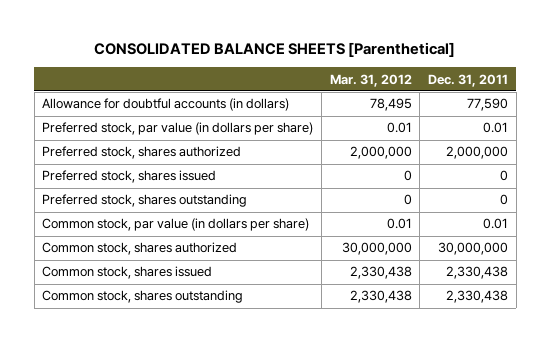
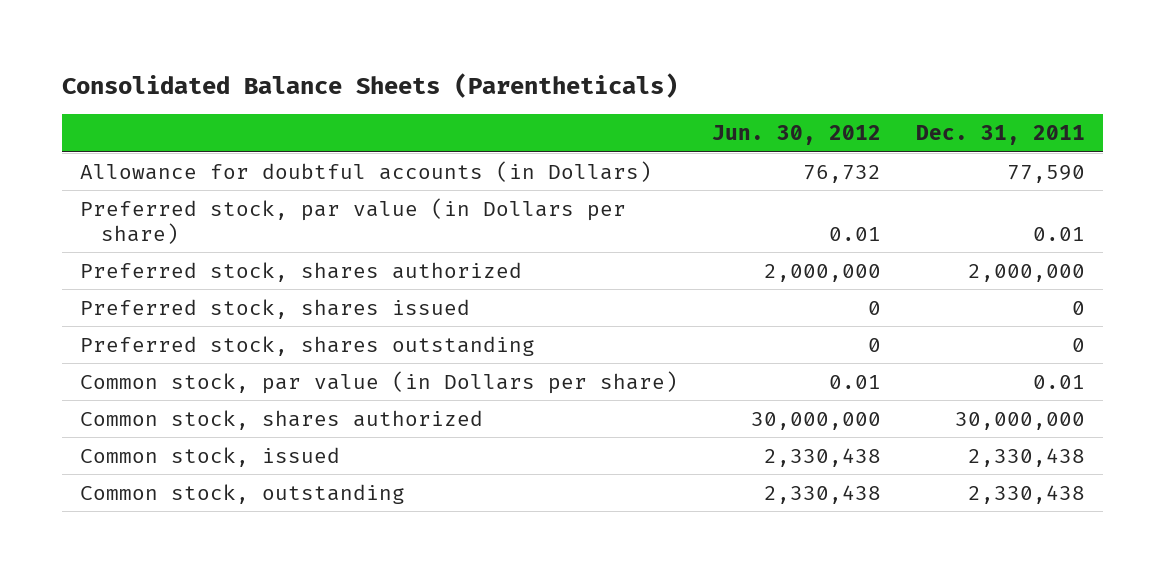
[94,42,456,58] CONSOLIDATED BALANCE SHEETS [Parenthetical] -> [62,72,679,98] Consolidated Balance Sheets (Parentheticals)
[329,73,412,87] Mar. 31, 2012 -> none
none -> [712,125,882,146] Jun. 30, 2012
[42,98,290,112] Allowance for doubtful accounts (in dollars) -> [79,160,652,182] Allowance for doubtful accounts (in Dollars)
[42,122,314,136] Preferred stock, par value (in dollars per share) -> [79,197,626,244] Preferred stock, par value (in Dollars per share)
[42,218,310,232] Common stock, par value (in dollars per share) -> [79,370,678,394] Common stock, par value (in Dollars per share)
[42,266,213,280] Common stock, shares issued -> [79,446,340,467] Common stock, issued
[42,290,244,304] Common stock, shares outstanding -> [79,483,405,504] Common stock, outstanding

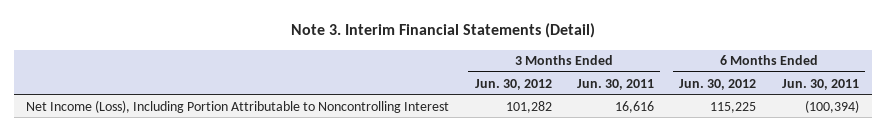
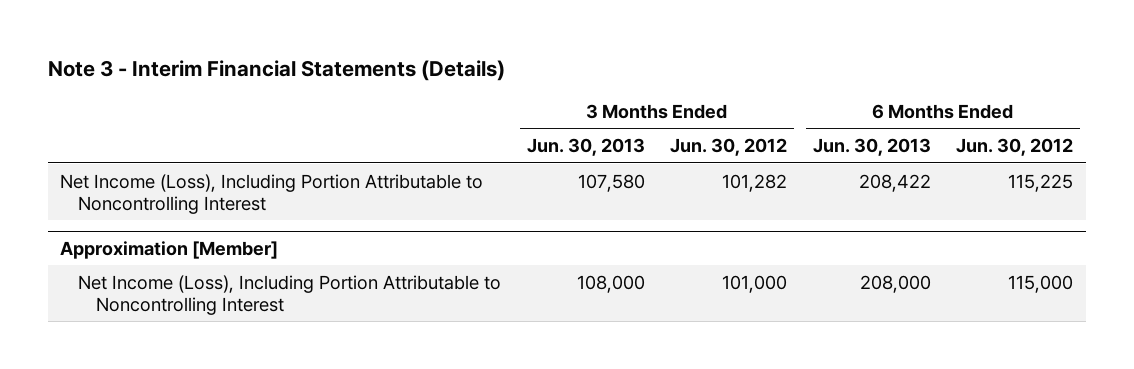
[290,23,595,39] Note 3. Interim Financial Statements (Detail) -> [47,60,505,82] Note 3 - Interim Financial Statements (Details)
[577,78,655,90] Jun. 30, 2011 -> none
[781,78,859,90] Jun. 30, 2011 -> none
none -> [526,138,645,157] Jun. 30, 2013
none -> [812,138,931,157] Jun. 30, 2013
none -> [60,240,279,259] Approximation [Member]
none -> [78,274,502,315] Net Income (Loss), Including Portion Attributable to Noncontrolling Interest

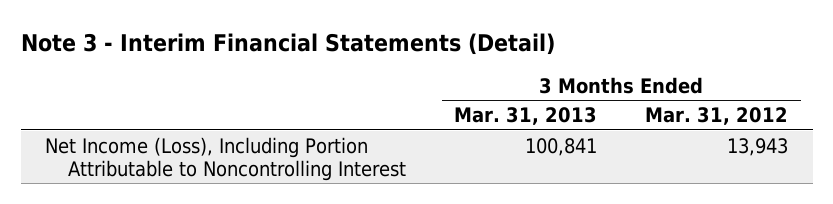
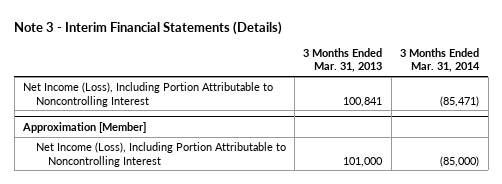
[20,33,555,56] Note 3 - Interim Financial Statements (Detail) -> [14,20,283,35] Note 3 - Interim Financial Statements (Details)
[645,107,789,126] Mar. 31, 2012 -> none
none -> [400,47,481,73] 3 Months Ended Mar. 31, 2014
none -> [22,121,147,133] Approximation [Member]
none -> [35,141,286,167] Net Income (Loss), Including Portion Attributable to Noncontrolling Interest

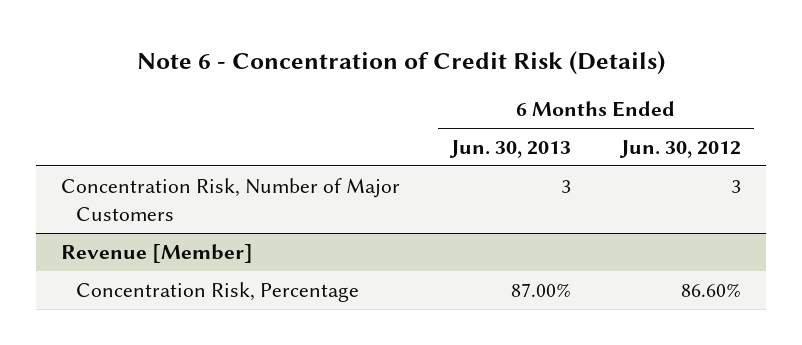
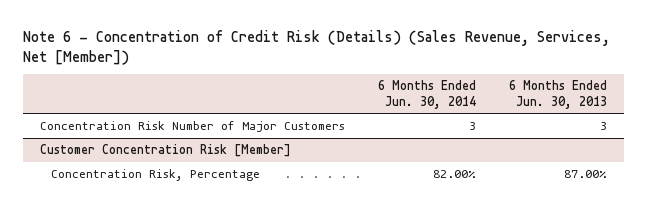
[137,51,666,76] Note 6 - Concentration of Credit Risk (Details) -> [22,30,610,65] Note 6 - Concentration of Credit Risk (Details) (Sales Revenue, Services, Net [Member])
[619,140,742,159] Jun. 30, 2012 -> none
none -> [377,80,476,109] 6 Months Ended Jun. 30, 2014
[60,243,253,263] Revenue [Member] -> none
[60,177,400,221] Concentration Risk, Number of Major Customers -> [39,121,345,133] Concentration Risk Number of Major Customers
none -> [39,144,291,158] Customer Concentration Risk [Member]

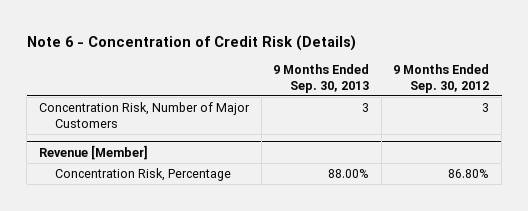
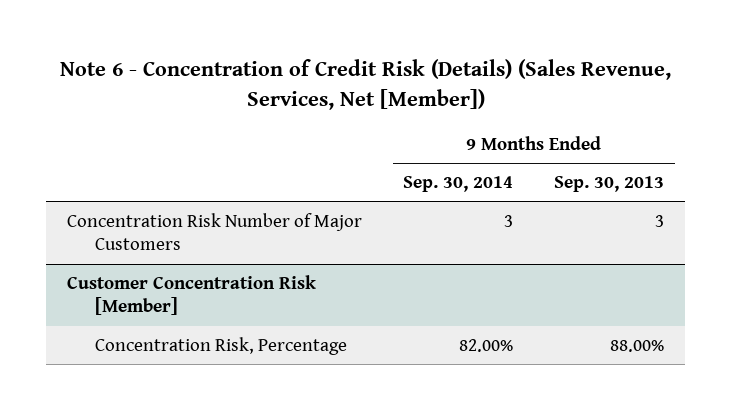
[26,34,356,51] Note 6 - Concentration of Credit Risk (Details) -> [59,59,671,110] Note 6 - Concentration of Credit Risk (Details) (Sales Revenue, Services, Net [Member])
[393,64,490,93] 9 Months Ended Sep. 30, 2012 -> none
none -> [403,176,514,193] Sep. 30, 2014
[39,144,149,160] Revenue [Member] -> none
[39,102,251,128] Concentration Risk, Number of Major Customers -> [66,213,362,251] Concentration Risk Number of Major Customers
none -> [66,275,316,316] Customer Concentration Risk [Member]

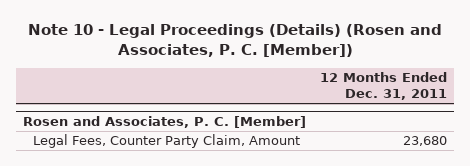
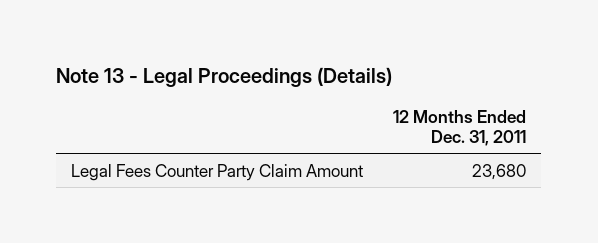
[28,24,443,58] Note 10 - Legal Proceedings (Details) (Rosen and Associates, P. C. [Member]) -> [56,67,393,88] Note 13 - Legal Proceedings (Details)
[22,116,306,129] Rosen and Associates, P. C. [Member] -> none
[32,134,300,149] Legal Fees, Counter Party Claim, Amount -> [71,163,364,181] Legal Fees Counter Party Claim Amount

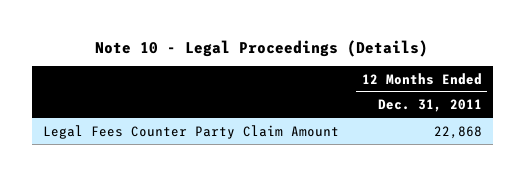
[56,67,393,88] Note 13 - Legal Proceedings (Details) -> [95,39,429,57] Note 10 - Legal Proceedings (Details)
[472,163,527,180] 23,680 -> [433,125,482,139] 22,868

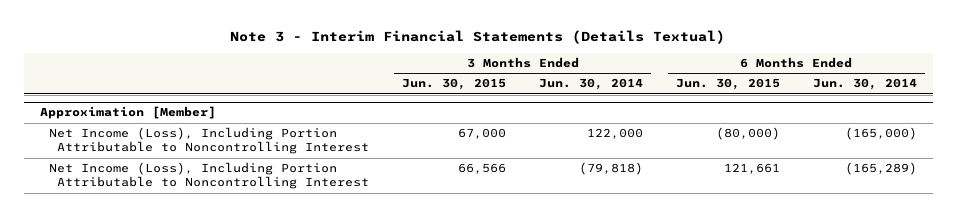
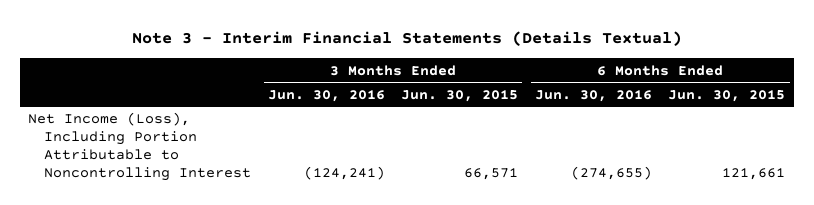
[539,78,644,91] Jun. 30, 2014 -> none
[812,78,917,91] Jun. 30, 2014 -> none
none -> [267,89,385,102] Jun. 30, 2016
none -> [534,89,652,102] Jun. 30, 2016
[39,106,216,120] Approximation [Member] -> none
[48,162,370,190] Net Income (Loss), Including Portion Attributable to Noncontrolling Interest -> none
[458,128,507,140] 67,000 -> [464,168,519,181] 66,571
[715,127,780,141] (80,000) -> [722,168,786,181] 121,661

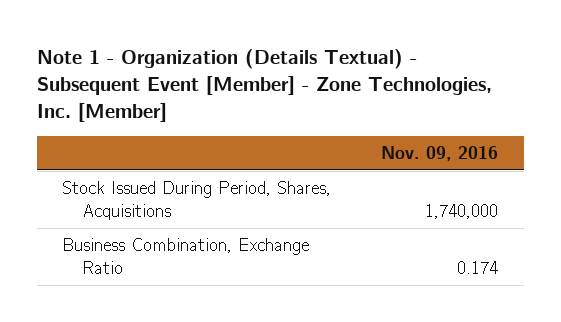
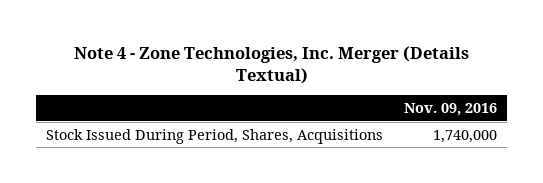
[37,49,493,123] Note 1 - Organization (Details Textual) - Subsequent Event [Member] - Zone Technologies, Inc. [Member] -> [73,45,469,85] Note 4 - Zone Technologies, Inc. Merger (Details Textual)
[62,238,310,274] Business Combination, Exchange Ratio -> none

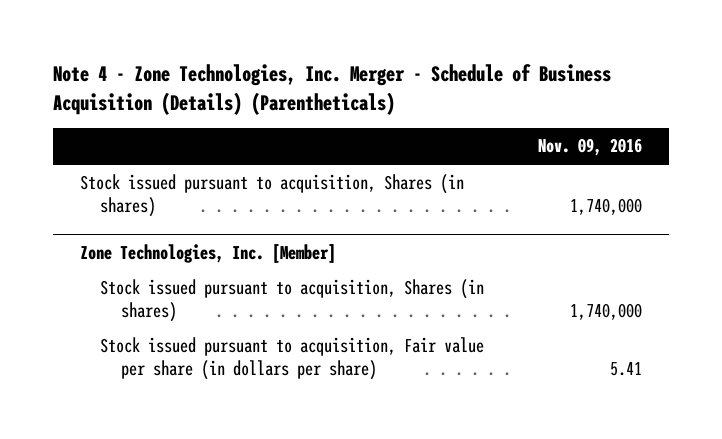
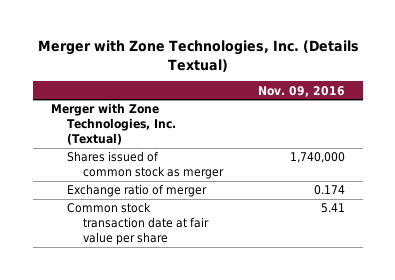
[52,64,611,115] Note 4 - Zone Technologies, Inc. Merger - Schedule of Business Acquisition (Details) (Parentheticals) -> [37,40,359,72] Merger with Zone Technologies, Inc. (Details Textual)
[79,243,336,263] Zone Technologies, Inc. [Member] -> none
[100,279,485,322] Stock issued pursuant to acquisition, Shares (in shares) -> none
none -> [50,103,176,146] Merger with Zone Technologies, Inc. (Textual)
[79,174,464,217] Stock issued pursuant to acquisition, Shares (in shares) -> [66,151,224,180] Shares issued of common stock as merger
none -> [66,184,207,198] Exchange ratio of merger
[100,337,485,380] Stock issued pursuant to acquisition, Fair value per share (in dollars per share) -> [66,202,209,246] Common stock transaction date at fair value per share

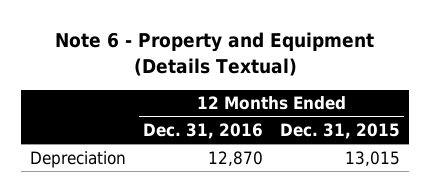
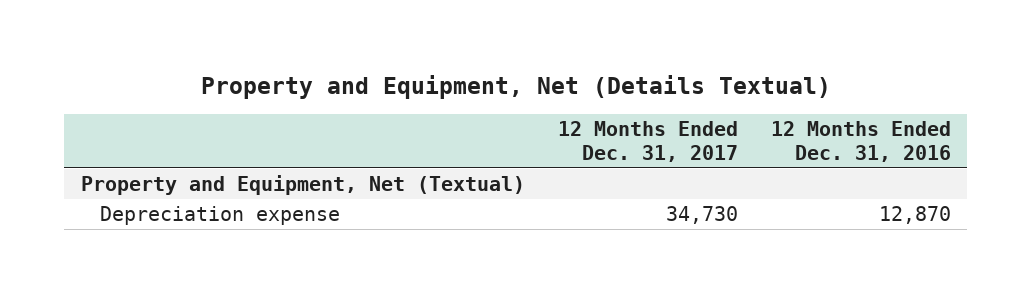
[55,32,375,76] Note 6 - Property and Equipment (Details Textual) -> [200,75,831,100] Property and Equipment, Net (Details Textual)
[280,123,401,140] Dec. 31, 2015 -> none
none -> [557,121,738,162] 12 Months Ended Dec. 31, 2017
none -> [80,175,525,196] Property and Equipment, Net (Textual)
[29,150,126,168] Depreciation -> [100,206,341,226] Depreciation expense

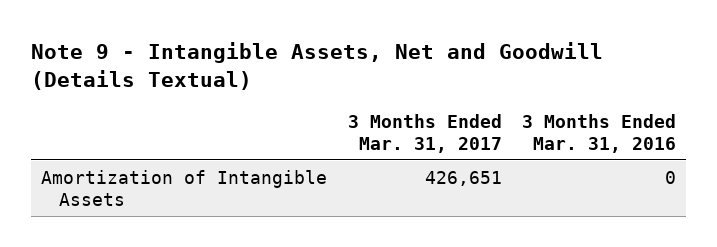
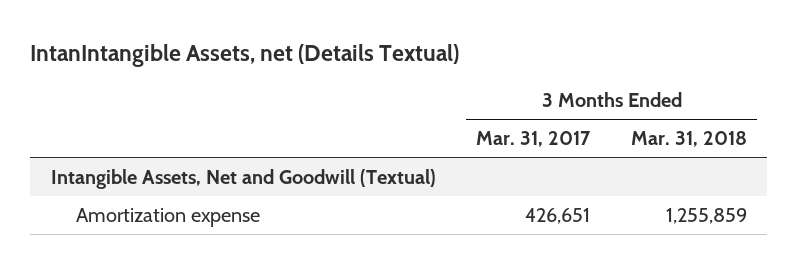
[30,41,603,90] Note 9 - Intangible Assets, Net and Goodwill (Details Textual) -> [30,44,460,68] IntanIntangible Assets, net (Details Textual)
[522,113,677,154] 3 Months Ended Mar. 31, 2016 -> none
none -> [630,131,747,148] Mar. 31, 2018
none -> [50,169,436,190] Intangible Assets, Net and Goodwill (Textual)
[41,169,328,207] Amortization of Intangible Assets -> [75,208,260,228] Amortization expense

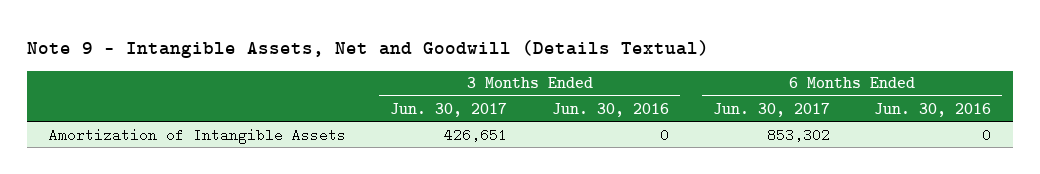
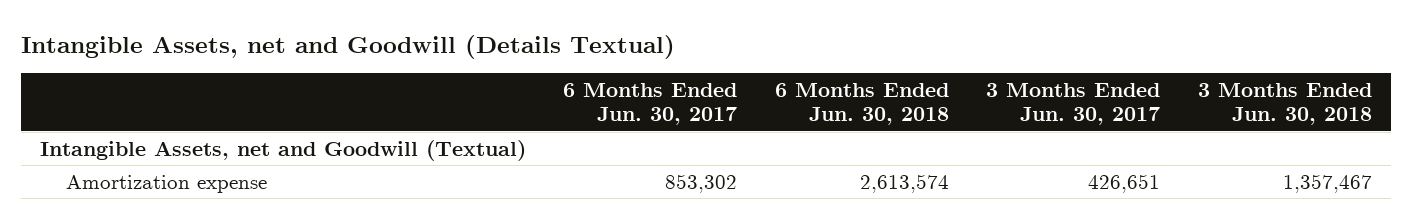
[26,39,709,58] Note 9 - Intangible Assets, Net and Goodwill (Details Textual) -> [21,34,676,59] Intangible Assets, net and Goodwill (Details Textual)
[551,102,669,117] Jun. 30, 2016 -> none
[874,102,992,117] Jun. 30, 2016 -> none
none -> [774,82,949,126] 6 Months Ended Jun. 30, 2018
none -> [1197,82,1372,126] 3 Months Ended Jun. 30, 2018
none -> [39,139,526,161] Intangible Assets, net and Goodwill (Textual)
[49,127,347,144] Amortization of Intangible Assets -> [65,174,267,193] Amortization expense

